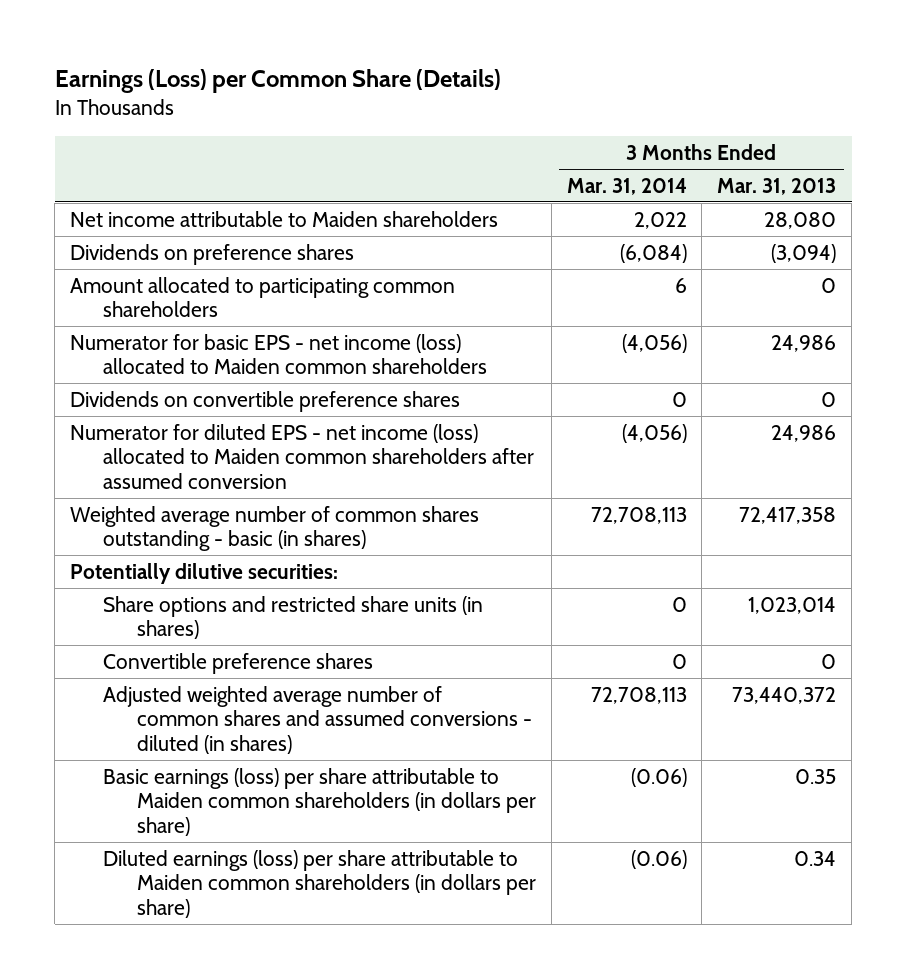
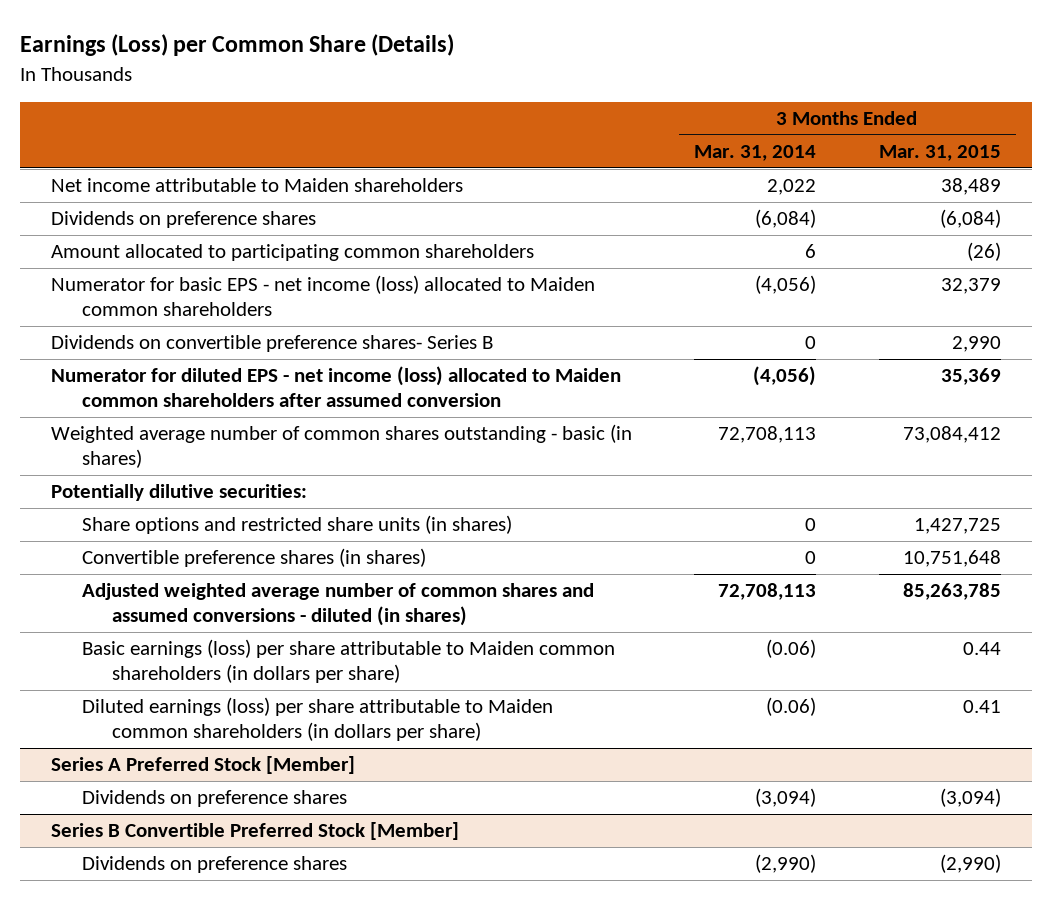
[717,177,837,195] Mar. 31, 2013 -> none
none -> [878,145,1001,162] Mar. 31, 2015
[70,390,461,412] Dividends on convertible preference shares -> [50,335,493,353] Dividends on convertible preference shares- Series B
[103,652,374,674] Convertible preference shares -> [81,548,426,568] Convertible preference shares (in shares)
none -> [50,756,355,775] Series A Preferred Stock [Member]
none -> [81,790,347,808] Dividends on preference shares
none -> [50,822,459,841] Series B Convertible Preferred Stock [Member]
none -> [81,856,347,874] Dividends on preference shares

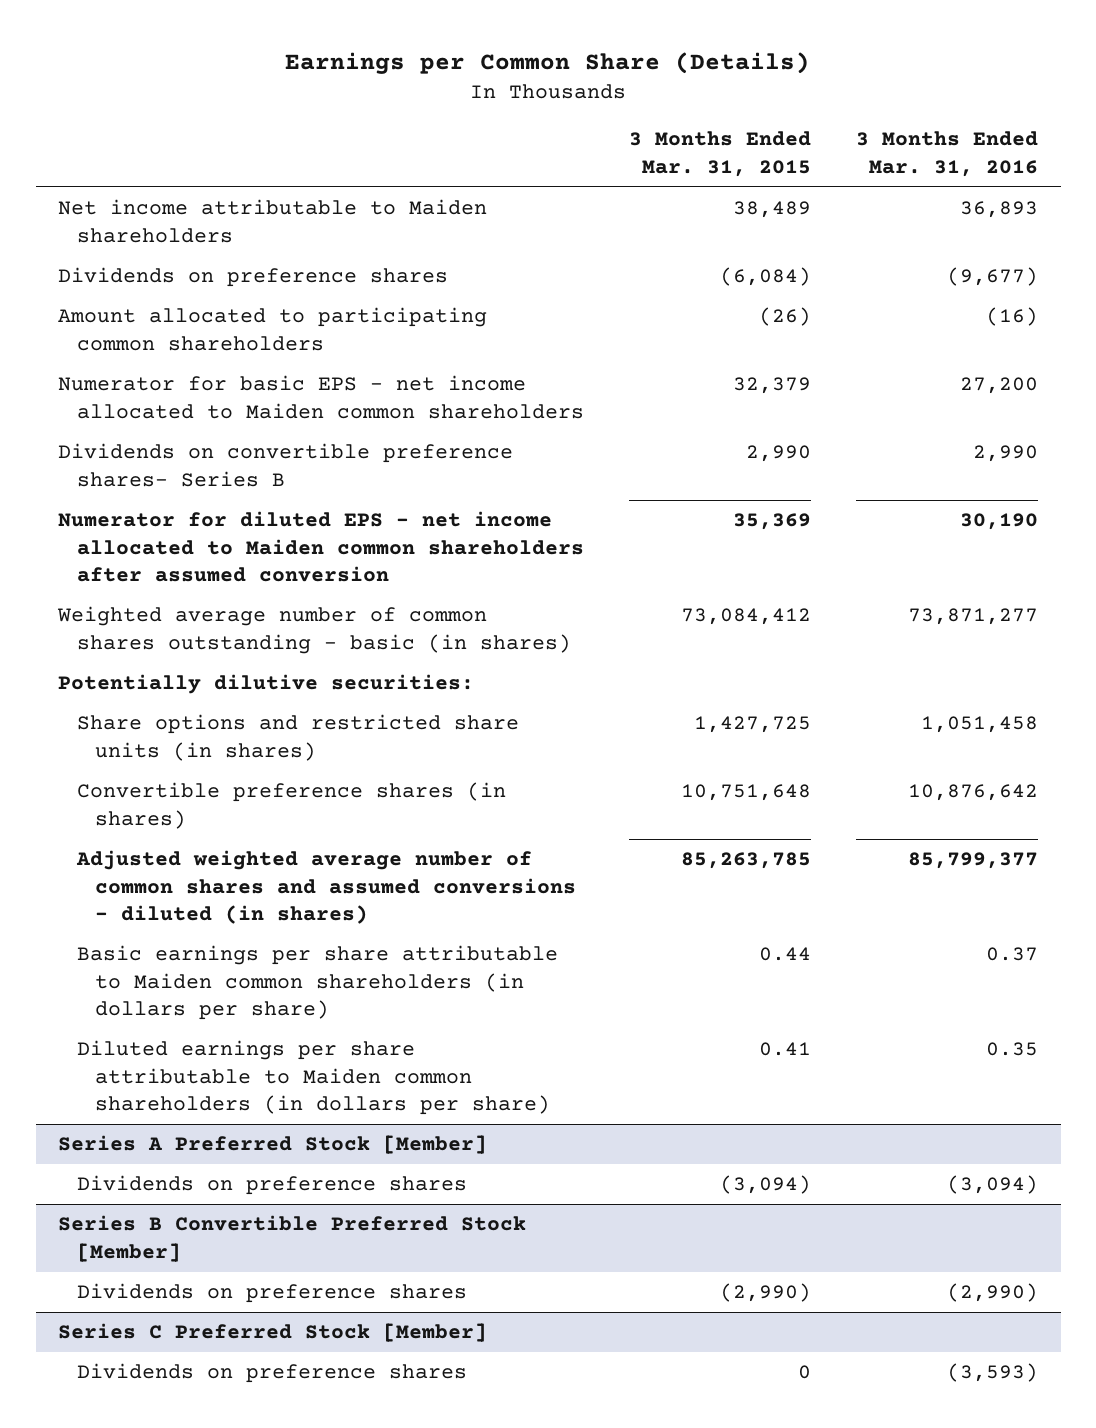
[19,34,454,57] Earnings (Loss) per Common Share (Details) -> [285,51,811,74] Earnings per Common Share (Details)
[694,145,817,162] Mar. 31, 2014 -> none
none -> [856,131,1039,177] 3 Months Ended Mar. 31, 2016
[50,275,595,316] Numerator for basic EPS - net income (loss) allocated to Maiden common shareholders -> [58,375,584,419] Numerator for basic EPS - net income allocated to Maiden common shareholders
[50,366,621,407] Numerator for diluted EPS - net income (loss) allocated to Maiden common shareholders after assumed conversion -> [58,511,584,583] Numerator for diluted EPS - net income allocated to Maiden common shareholders after assumed conversion
[81,639,615,683] Basic earnings (loss) per share attributable to Maiden common shareholders (in dollars per share) -> [76,945,558,1021] Basic earnings per share attributable to Maiden common shareholders (in dollars per share)
[81,697,553,741] Diluted earnings (loss) per share attributable to Maiden common shareholders (in dollars per share) -> [76,1040,550,1116] Diluted earnings per share attributable to Maiden common shareholders (in dollars per share)
none -> [58,1323,488,1343] Series C Preferred Stock [Member]
none -> [76,1363,467,1384] Dividends on preference shares

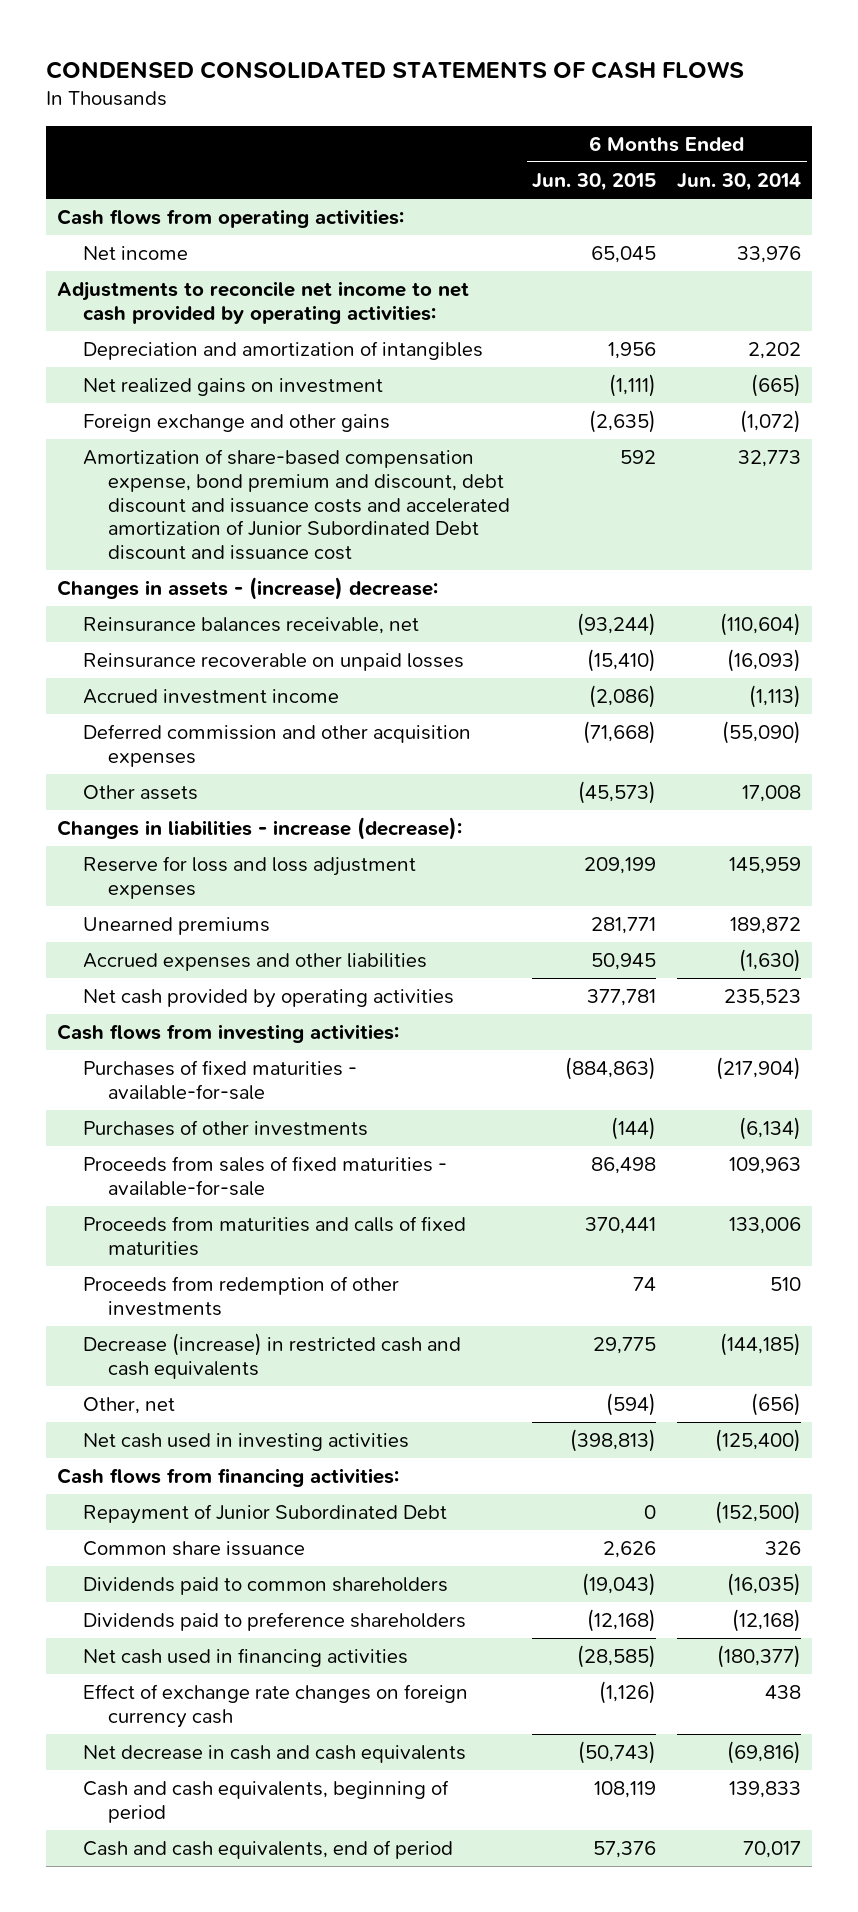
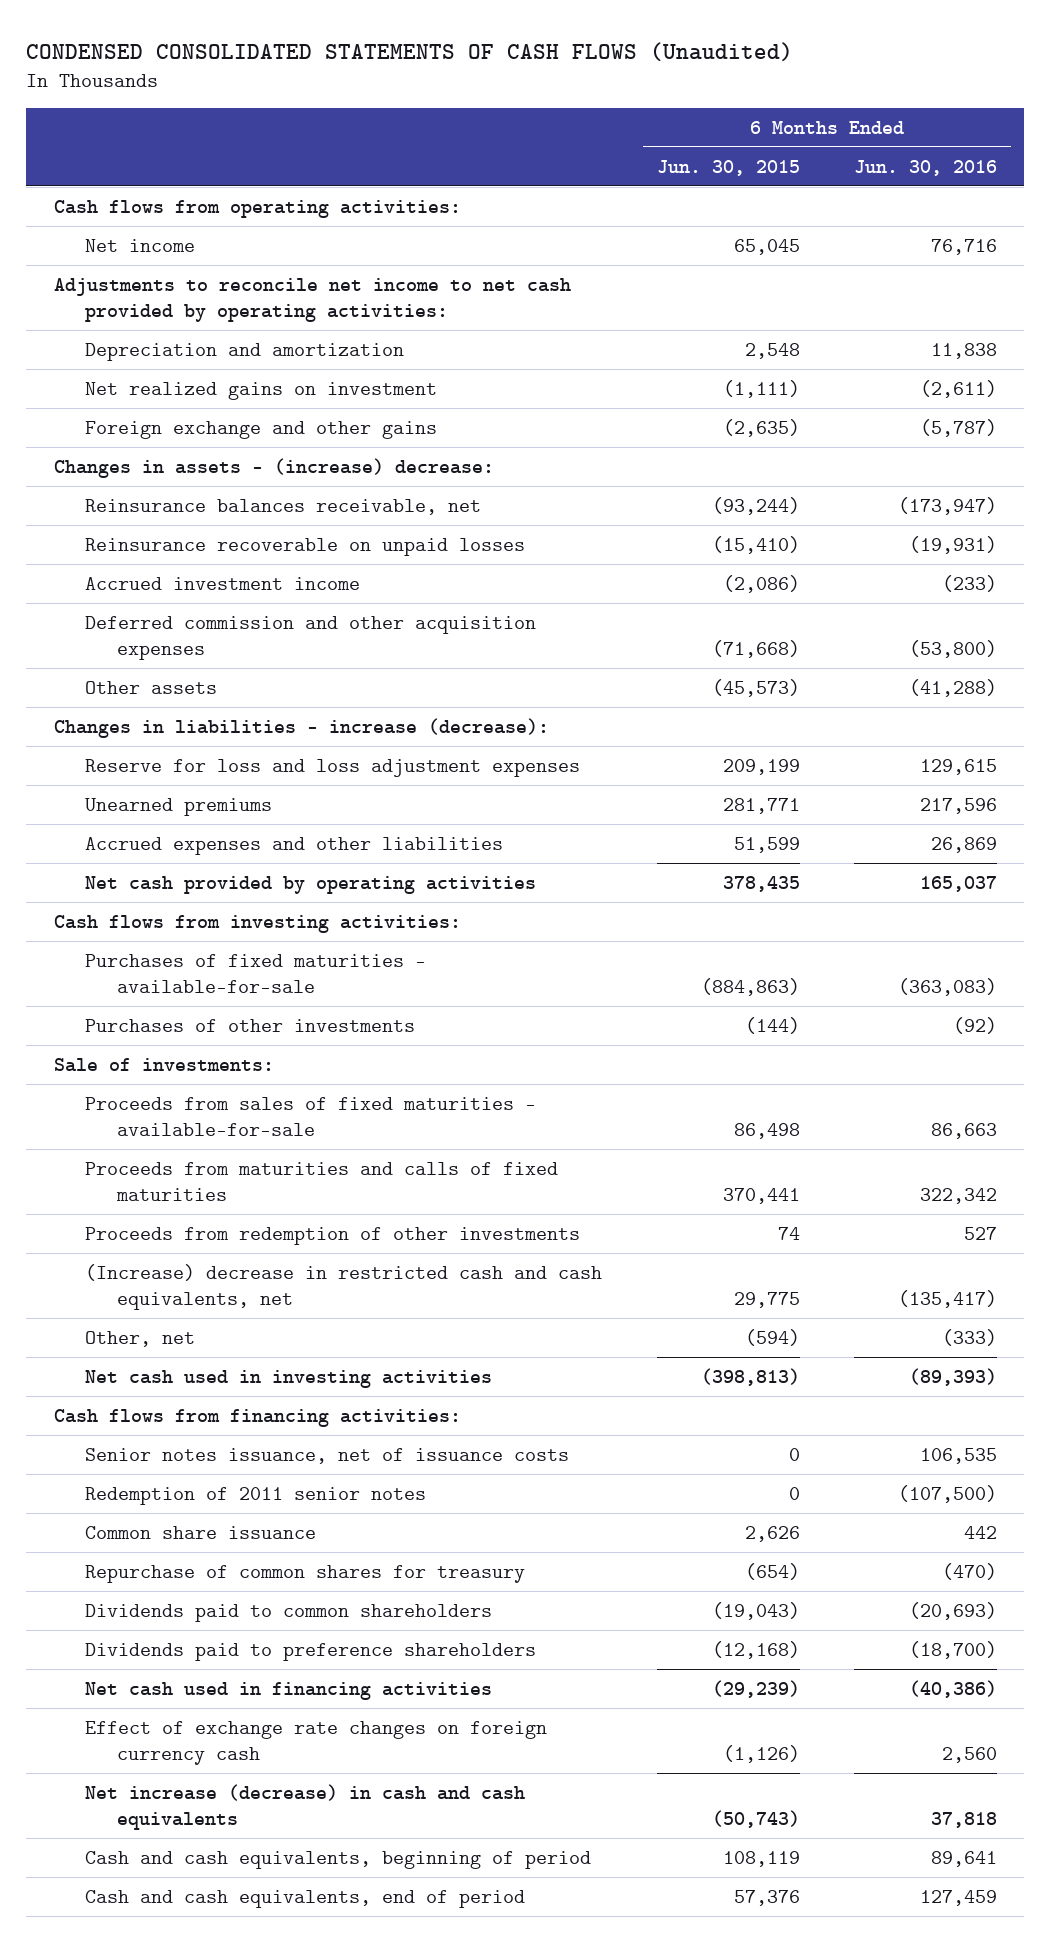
[46,60,745,79] CONDENSED CONSOLIDATED STATEMENTS OF CASH FLOWS -> [26,41,794,61] CONDENSED CONSOLIDATED STATEMENTS OF CASH FLOWS (Unaudited)
[677,173,802,192] Jun. 30, 2014 -> none
none -> [854,159,998,176] Jun. 30, 2016
[82,341,483,361] Depreciation and amortization of intangibles -> [85,342,405,361] Depreciation and amortization
[607,342,656,360] 1,956 -> [744,342,800,359] 2,548
[82,449,511,560] Amortization of share-based compensation expense, bond premium and discount, debt discount and issuance costs and accelerated amortization of Junior Subordinated Debt discount and issuance cost -> none
[590,953,656,971] 50,945 -> [733,836,800,853] 51,599
[586,989,656,1007] 377,781 -> [722,875,800,892] 378,435
none -> [53,1057,274,1072] Sale of investments:
[82,1333,461,1379] Decrease (increase) in restricted cash and cash equivalents -> [85,1263,603,1311] (Increase) decrease in restricted cash and cash equivalents, net
none -> [85,1447,570,1464] Senior notes issuance, net of issuance costs
[82,1504,447,1525] Repayment of Junior Subordinated Debt -> [85,1486,427,1505] Redemption of 2011 senior notes
none -> [85,1564,526,1583] Repurchase of common shares for treasury
[576,1645,656,1669] (28,585) -> [711,1679,800,1698] (29,239)
[82,1745,466,1764] Net decrease in cash and cash equivalents -> [85,1783,526,1831] Net increase (decrease) in cash and cash equivalents

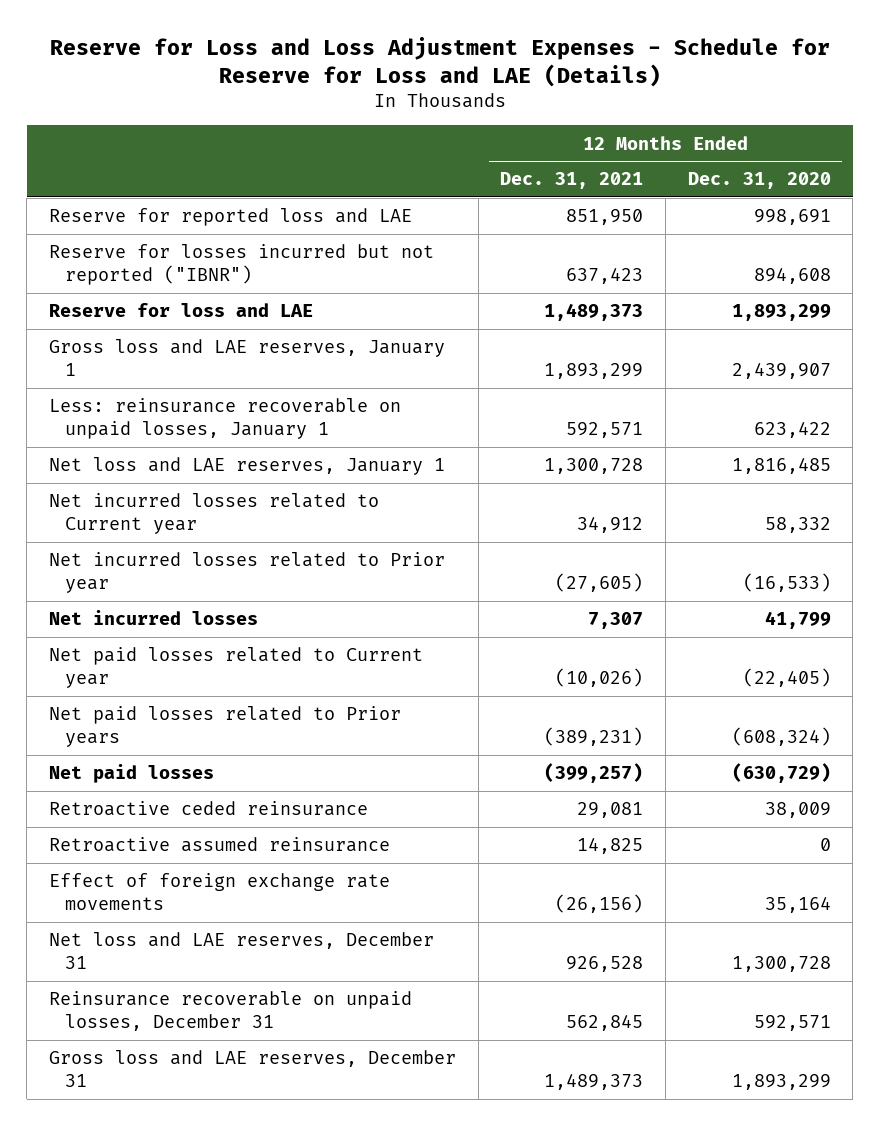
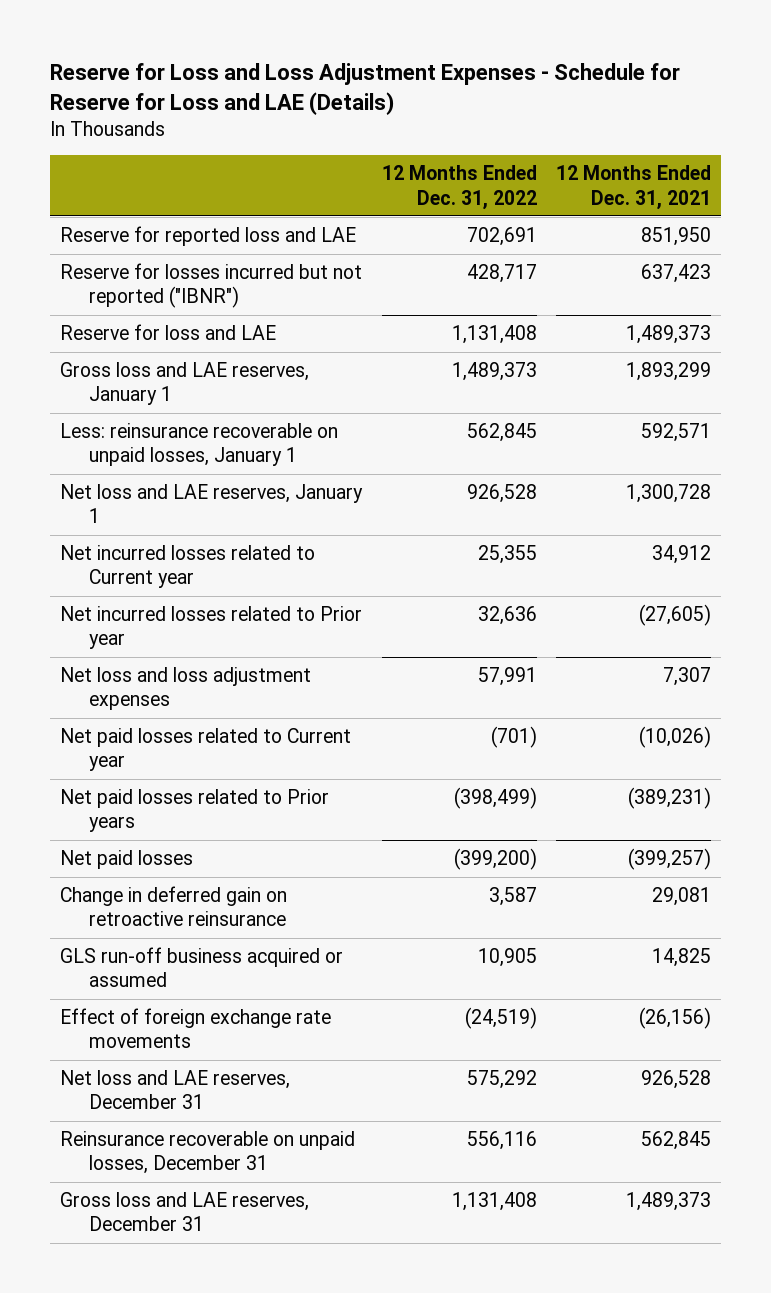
[687,172,831,190] Dec. 31, 2020 -> none
none -> [381,165,537,210] 12 Months Ended Dec. 31, 2022
[49,610,259,626] Net incurred losses -> [59,667,311,711] Net loss and loss adjustment expenses
[49,801,369,817] Retroactive ceded reinsurance -> [59,886,287,927] Change in deferred gain on retroactive reinsurance
[49,837,391,853] Retroactive assumed reinsurance -> [59,947,343,988] GLS run-off business acquired or assumed

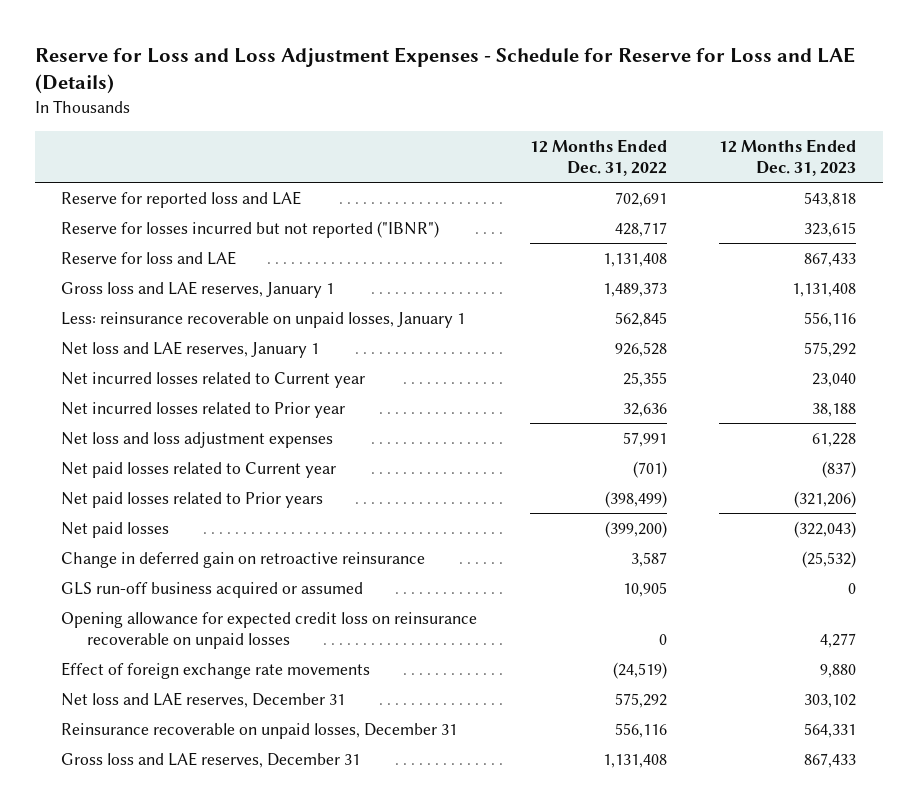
[556,165,712,210] 12 Months Ended Dec. 31, 2021 -> none
none -> [719,138,857,177] 12 Months Ended Dec. 31, 2023
none -> [60,611,477,650] Opening allowance for expected credit loss on reinsurance recoverable on unpaid losses

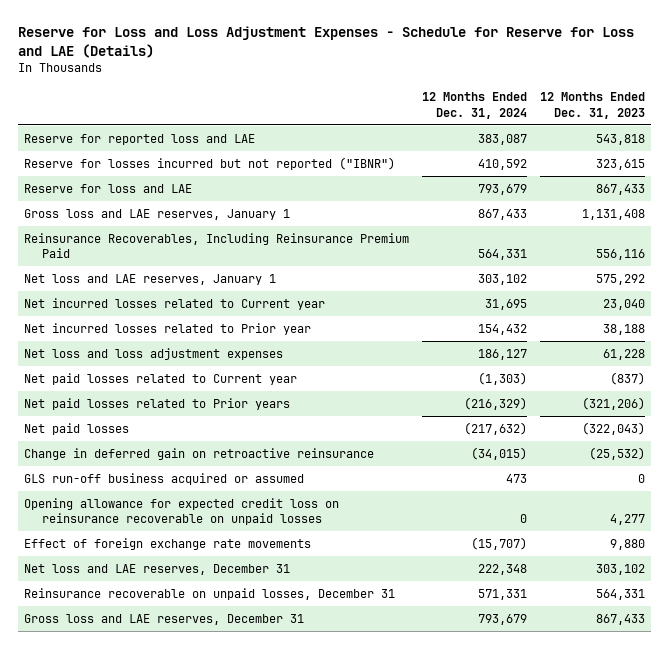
[529,138,667,177] 12 Months Ended Dec. 31, 2022 -> none
none -> [422,92,528,120] 12 Months Ended Dec. 31, 2024
[60,311,465,328] Less: reinsurance recoverable on unpaid losses, January 1 -> [24,232,410,259] Reinsurance Recoverables, Including Reinsurance Premium Paid

